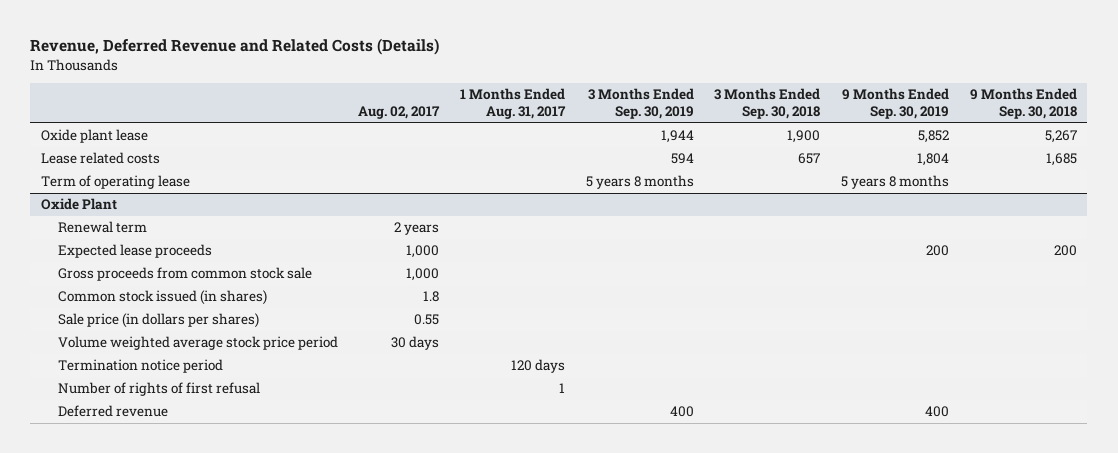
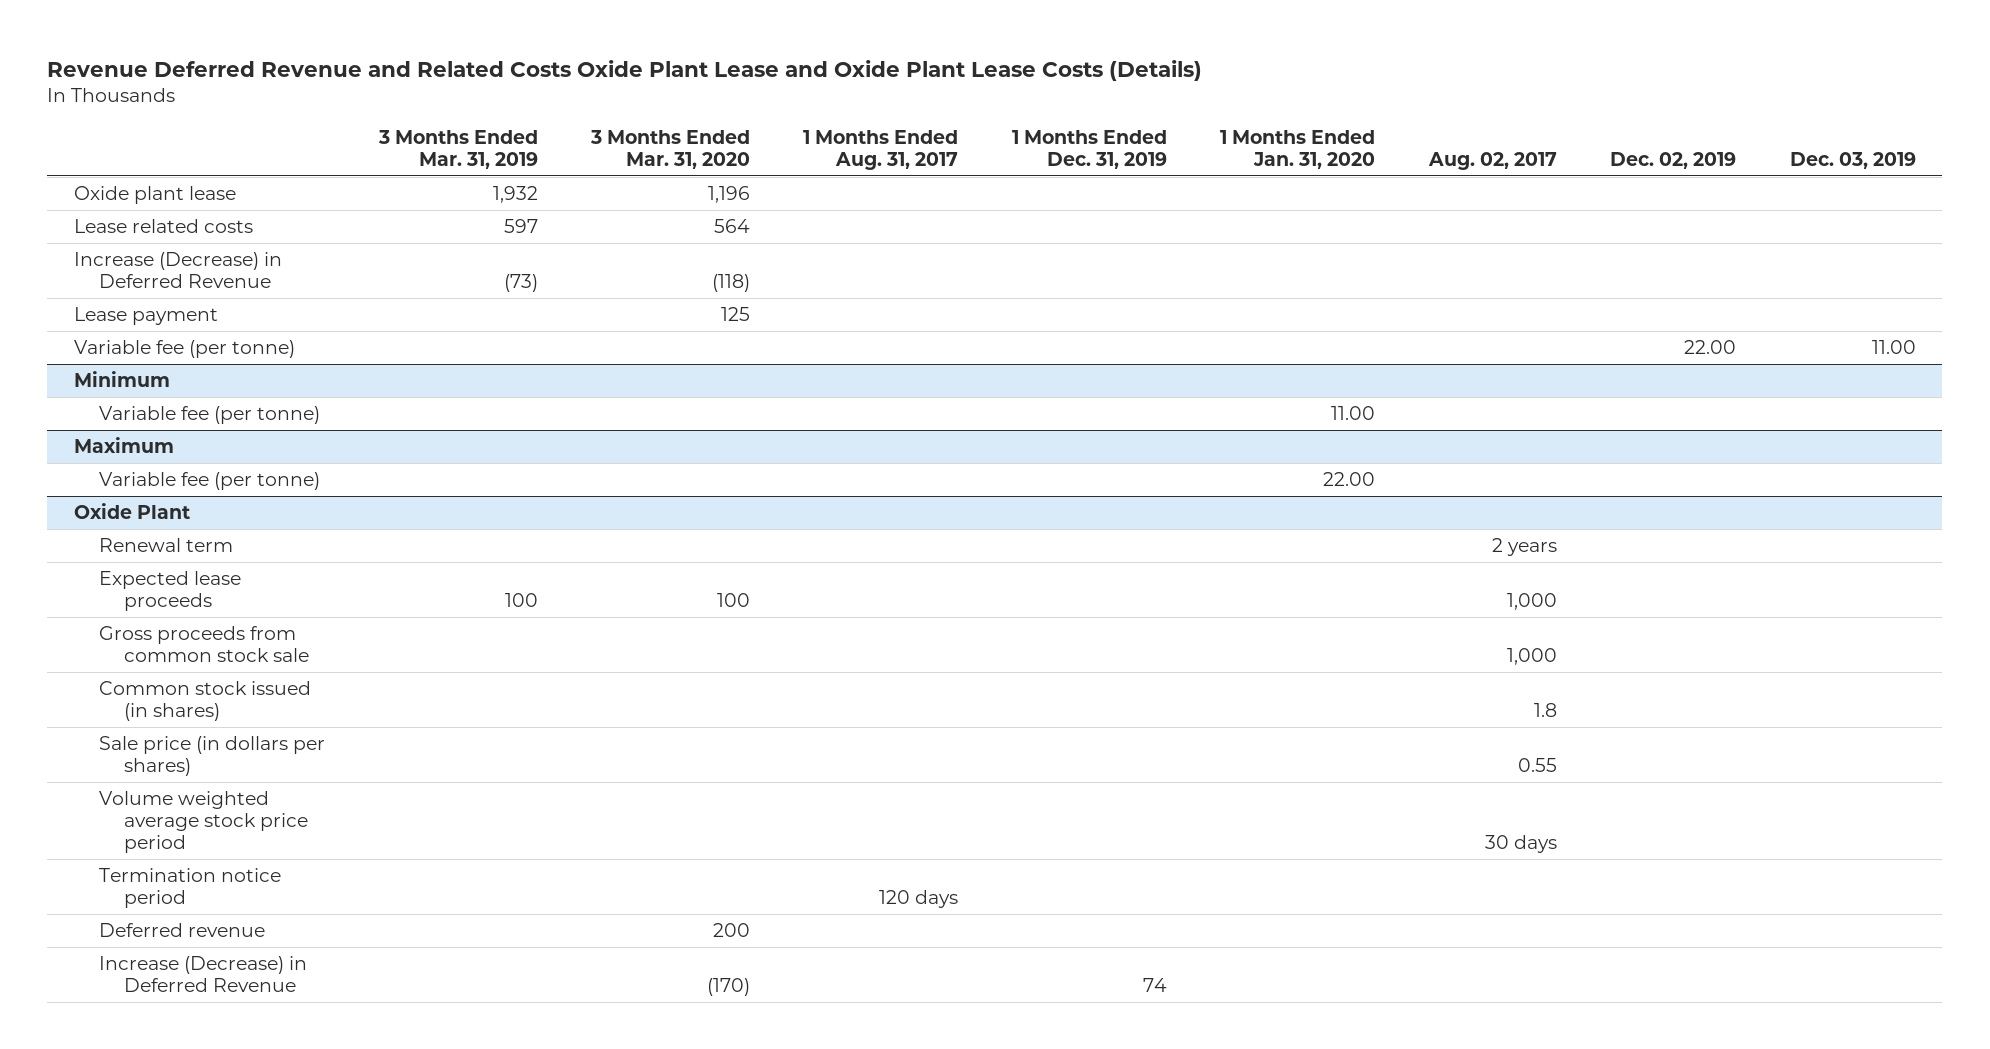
[30,38,440,56] Revenue, Deferred Revenue and Related Costs (Details) -> [47,59,1203,81] Revenue Deferred Revenue and Related Costs Oxide Plant Lease and Oxide Plant Lease Costs (Details)
[587,88,694,120] 3 Months Ended Sep. 30, 2019 -> none
[714,88,821,120] 3 Months Ended Sep. 30, 2018 -> none
[842,88,950,120] 9 Months Ended Sep. 30, 2019 -> none
[969,88,1077,120] 9 Months Ended Sep. 30, 2018 -> none
none -> [377,129,538,170] 3 Months Ended Mar. 31, 2019
none -> [589,129,750,170] 3 Months Ended Mar. 31, 2020
none -> [1011,129,1167,170] 1 Months Ended Dec. 31, 2019
none -> [1220,129,1376,170] 1 Months Ended Jan. 31, 2020
none -> [1610,152,1737,170] Dec. 02, 2019
none -> [1789,152,1916,170] Dec. 03, 2019
[40,175,190,190] Term of operating lease -> none
none -> [74,252,283,289] Increase (Decrease) in Deferred Revenue
none -> [74,307,219,326] Lease payment
none -> [74,340,296,359] Variable fee (per tonne)
none -> [74,371,171,388] Minimum
none -> [99,406,321,425] Variable fee (per tonne)
none -> [74,437,175,454] Maximum
none -> [99,472,321,491] Variable fee (per tonne)
[57,382,260,397] Number of rights of first refusal -> none
none -> [99,956,308,993] Increase (Decrease) in Deferred Revenue

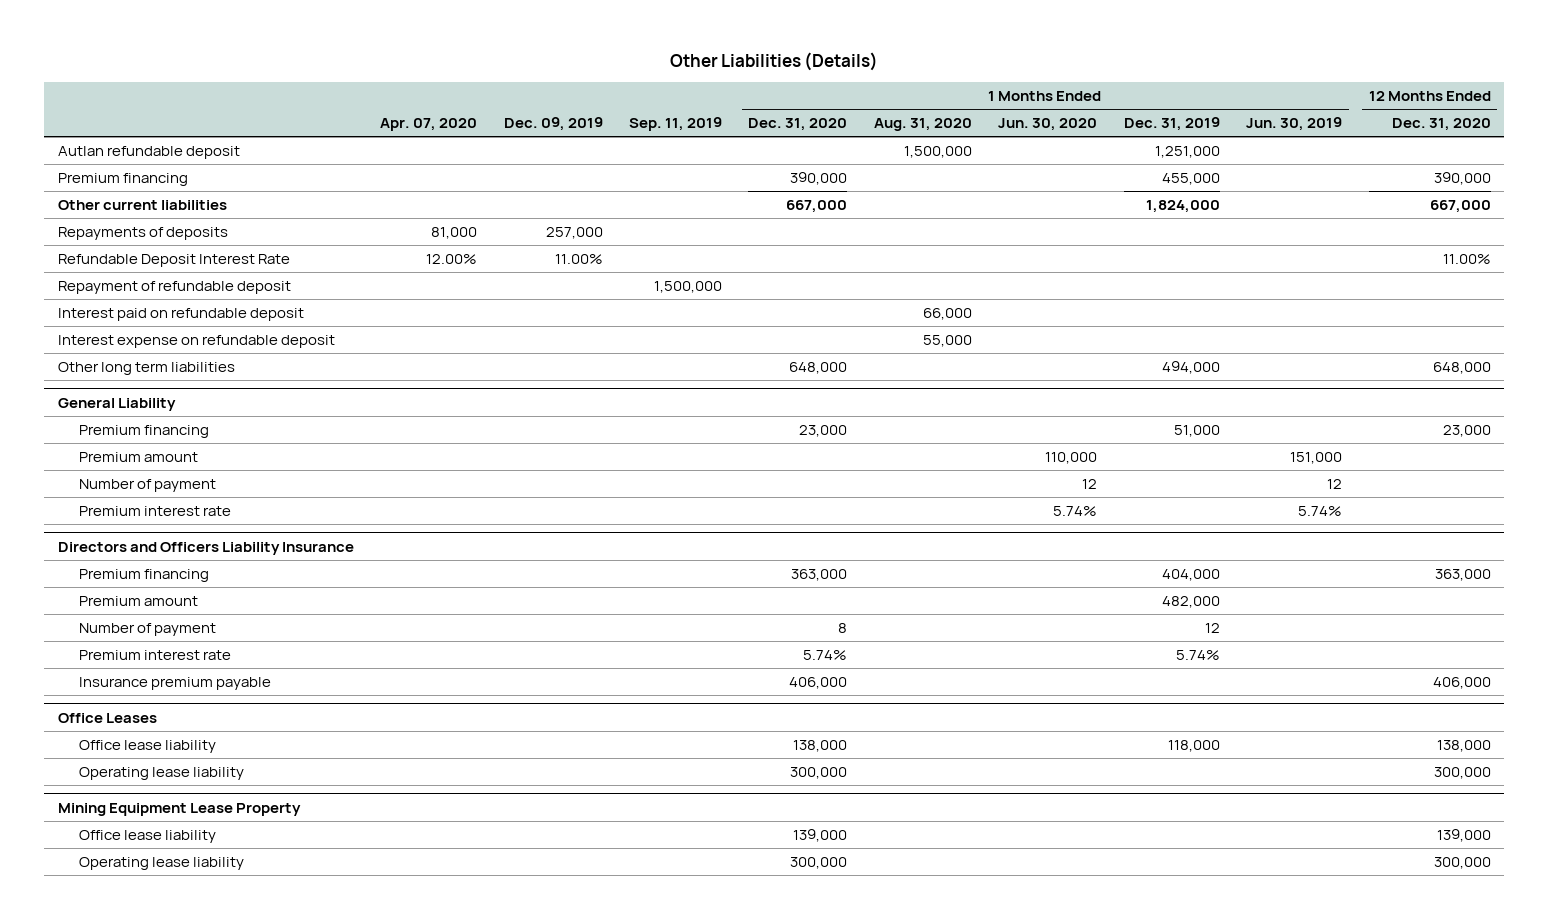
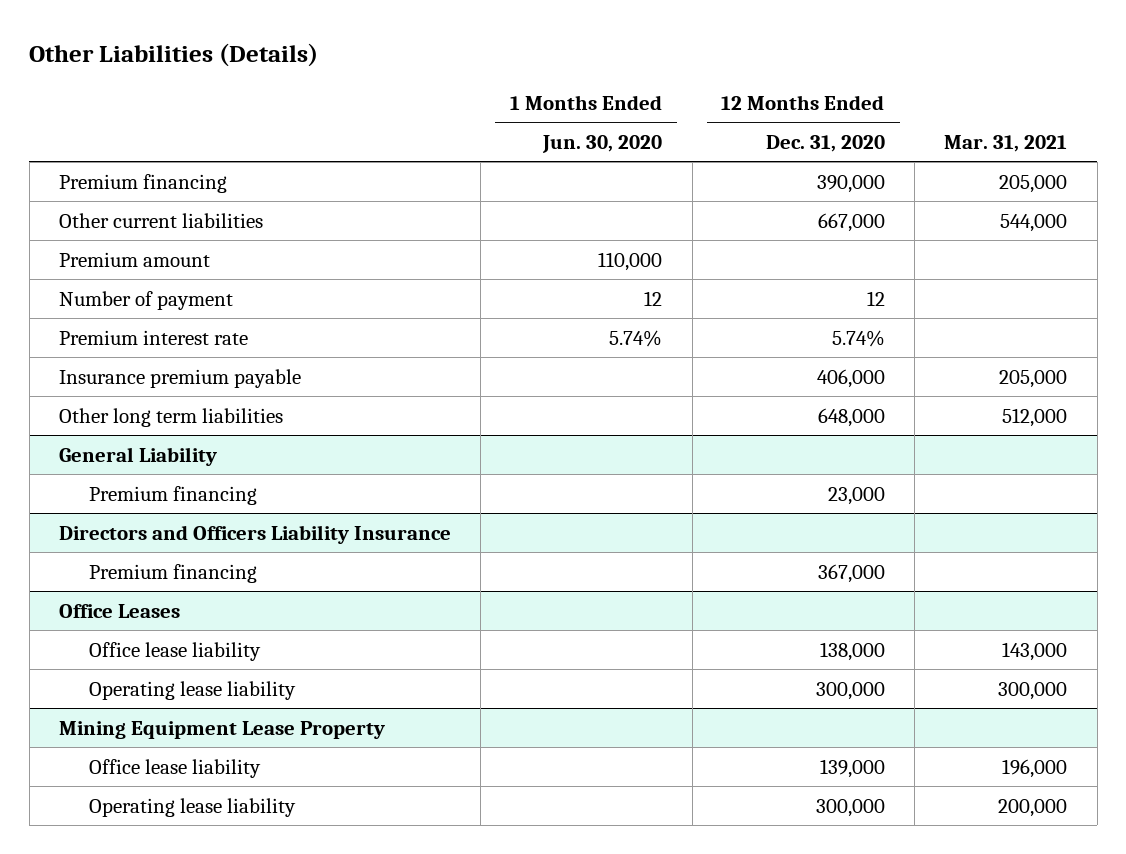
[380,118,478,132] Apr. 07, 2020 -> none
[503,117,603,132] Dec. 09, 2019 -> none
[628,117,722,132] Sep. 11, 2019 -> none
[748,118,848,132] Dec. 31, 2020 -> none
[873,118,972,132] Aug. 31, 2020 -> none
[1123,117,1220,132] Dec. 31, 2019 -> none
[1246,117,1343,132] Jun. 30, 2019 -> none
none -> [944,134,1068,152] Mar. 31, 2021
[57,145,240,159] Autlan refundable deposit -> none
[57,226,228,240] Repayments of deposits -> none
[57,253,290,267] Refundable Deposit Interest Rate -> none
[57,280,291,294] Repayment of refundable deposit -> none
[57,307,304,321] Interest paid on refundable deposit -> none
[57,334,335,348] Interest expense on refundable deposit -> none
none -> [58,251,210,267] Premium amount
none -> [58,290,233,310] Number of payment
none -> [58,329,248,345] Premium interest rate
none -> [58,368,301,388] Insurance premium payable
[79,451,199,462] Premium amount -> none
[79,478,217,492] Number of payment -> none
[79,505,232,516] Premium interest rate -> none
[79,595,199,606] Premium amount -> none
[79,622,217,636] Number of payment -> none
[79,649,232,660] Premium interest rate -> none
[79,676,272,690] Insurance premium payable -> none
[1434,568,1491,581] 363,000 -> [817,563,885,583] 367,000

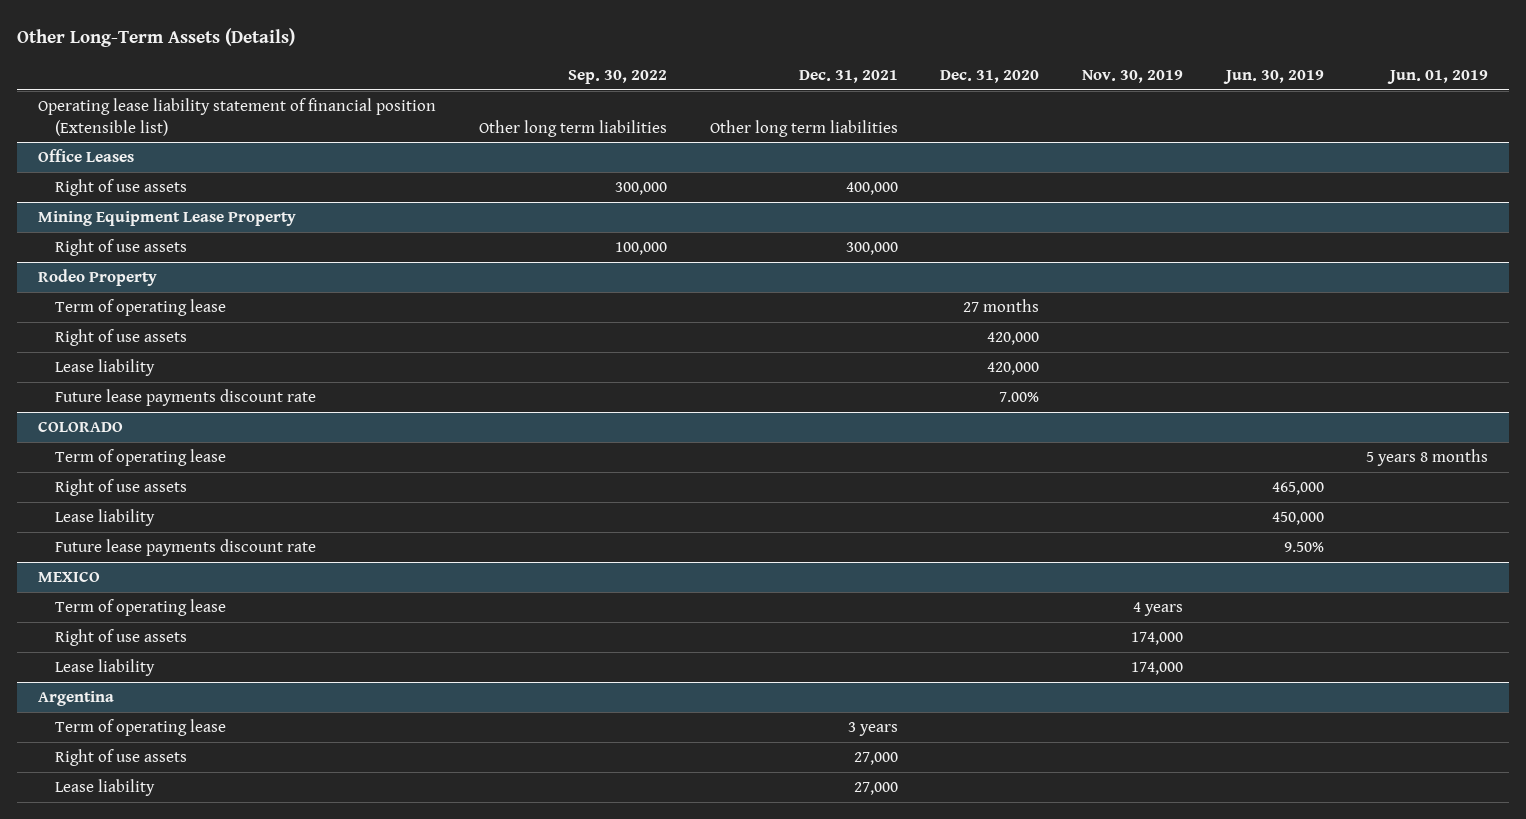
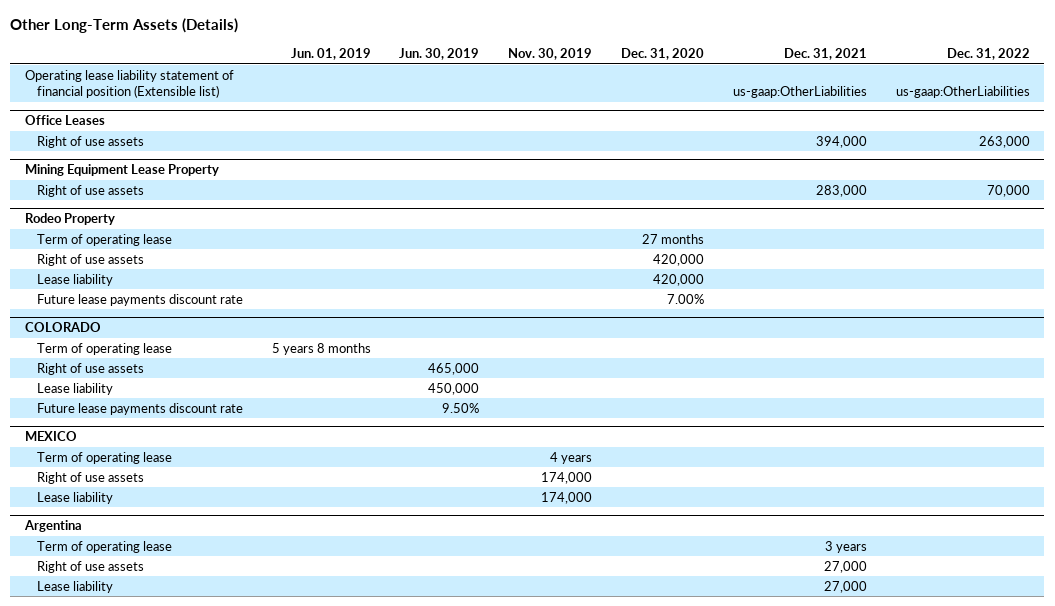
[567,69,667,84] Sep. 30, 2022 -> none
none -> [946,48,1030,61] Dec. 31, 2022
[709,119,898,137] Other long term liabilities -> [732,86,867,99] us-gaap:OtherLiabilities
[845,182,898,196] 400,000 -> [815,135,867,148] 394,000
[845,242,898,256] 300,000 -> [815,184,867,197] 283,000

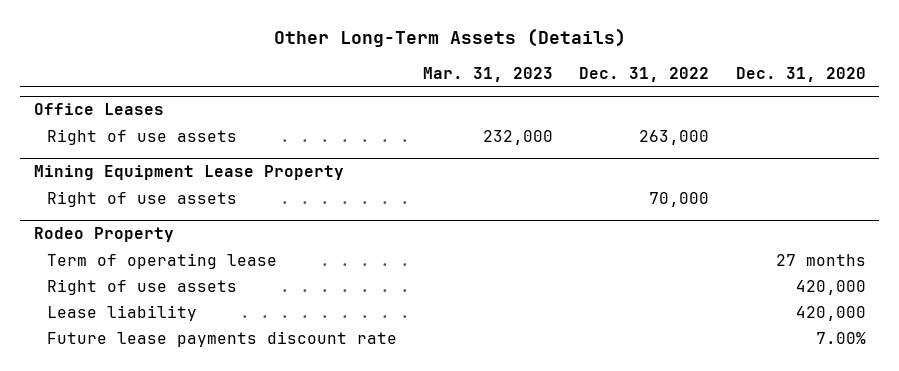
[290,48,371,61] Jun. 01, 2019 -> none
[399,48,480,61] Jun. 30, 2019 -> none
[508,48,593,61] Nov. 30, 2019 -> none
[783,48,867,61] Dec. 31, 2021 -> none
none -> [423,66,554,82] Mar. 31, 2023
[24,69,234,99] Operating lease liability statement of financial position (Extensible list) -> none
[24,321,101,332] COLORADO -> none
[36,342,172,355] Term of operating lease -> none
[36,362,144,375] Right of use assets -> none
[36,382,113,395] Lease liability -> none
[36,402,243,415] Future lease payments discount rate -> none
[24,430,77,441] MEXICO -> none
[36,451,172,464] Term of operating lease -> none
[36,471,144,484] Right of use assets -> none
[36,491,113,504] Lease liability -> none
[23,519,82,532] Argentina -> none
[36,540,172,553] Term of operating lease -> none
[36,560,144,573] Right of use assets -> none
[36,580,113,593] Lease liability -> none

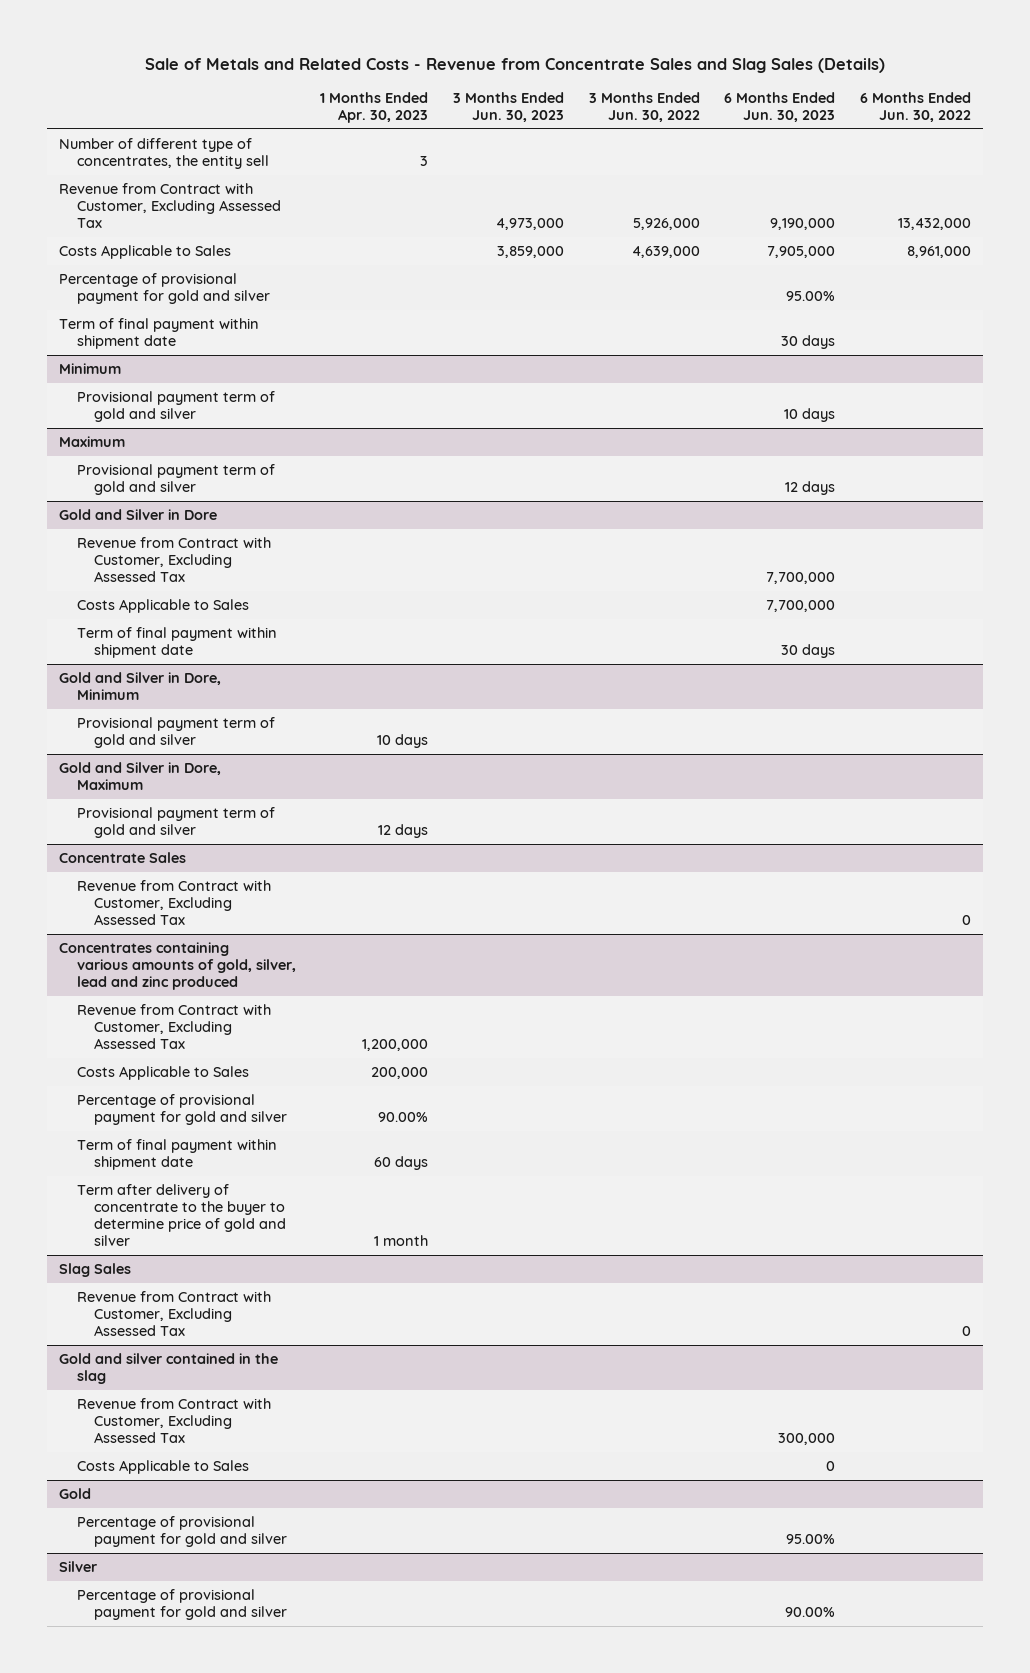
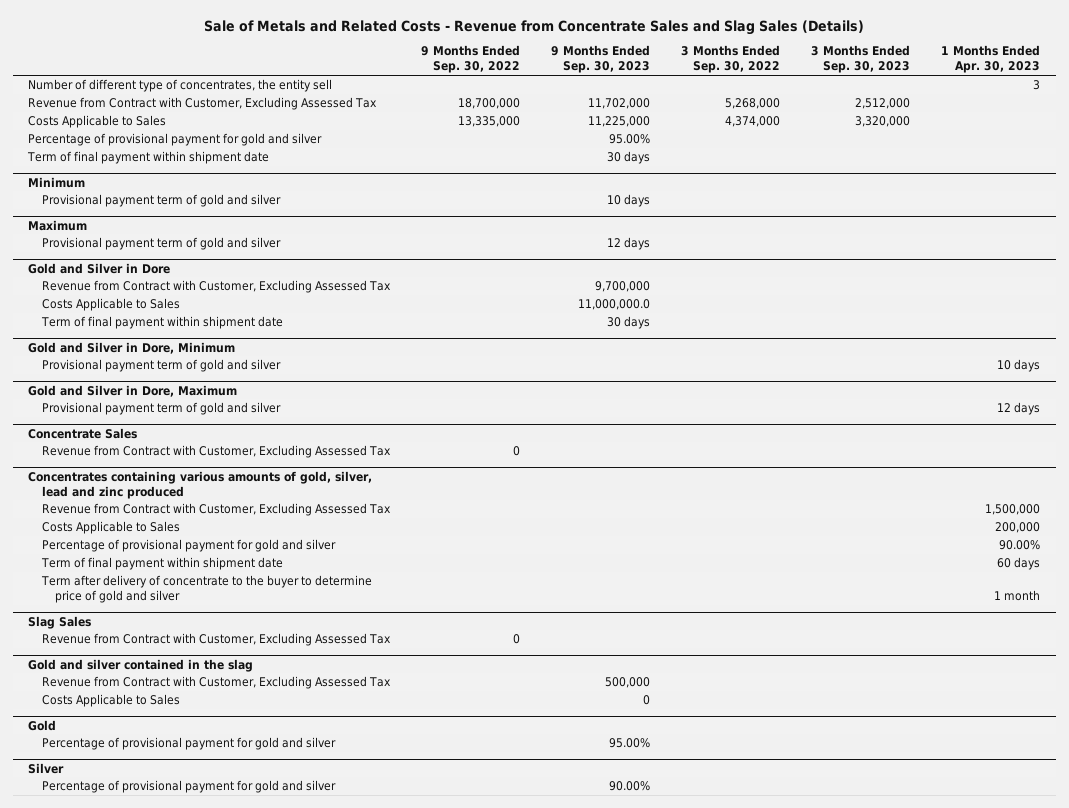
[452,91,564,122] 3 Months Ended Jun. 30, 2023 -> none
[588,91,700,122] 3 Months Ended Jun. 30, 2022 -> none
[724,91,836,122] 6 Months Ended Jun. 30, 2023 -> none
[859,91,971,122] 6 Months Ended Jun. 30, 2022 -> none
none -> [420,45,520,74] 9 Months Ended Sep. 30, 2022
none -> [550,45,650,74] 9 Months Ended Sep. 30, 2023
none -> [681,45,781,74] 3 Months Ended Sep. 30, 2022
none -> [811,45,911,74] 3 Months Ended Sep. 30, 2023
[362,1038,429,1051] 1,200,000 -> [985,504,1041,516] 1,500,000

